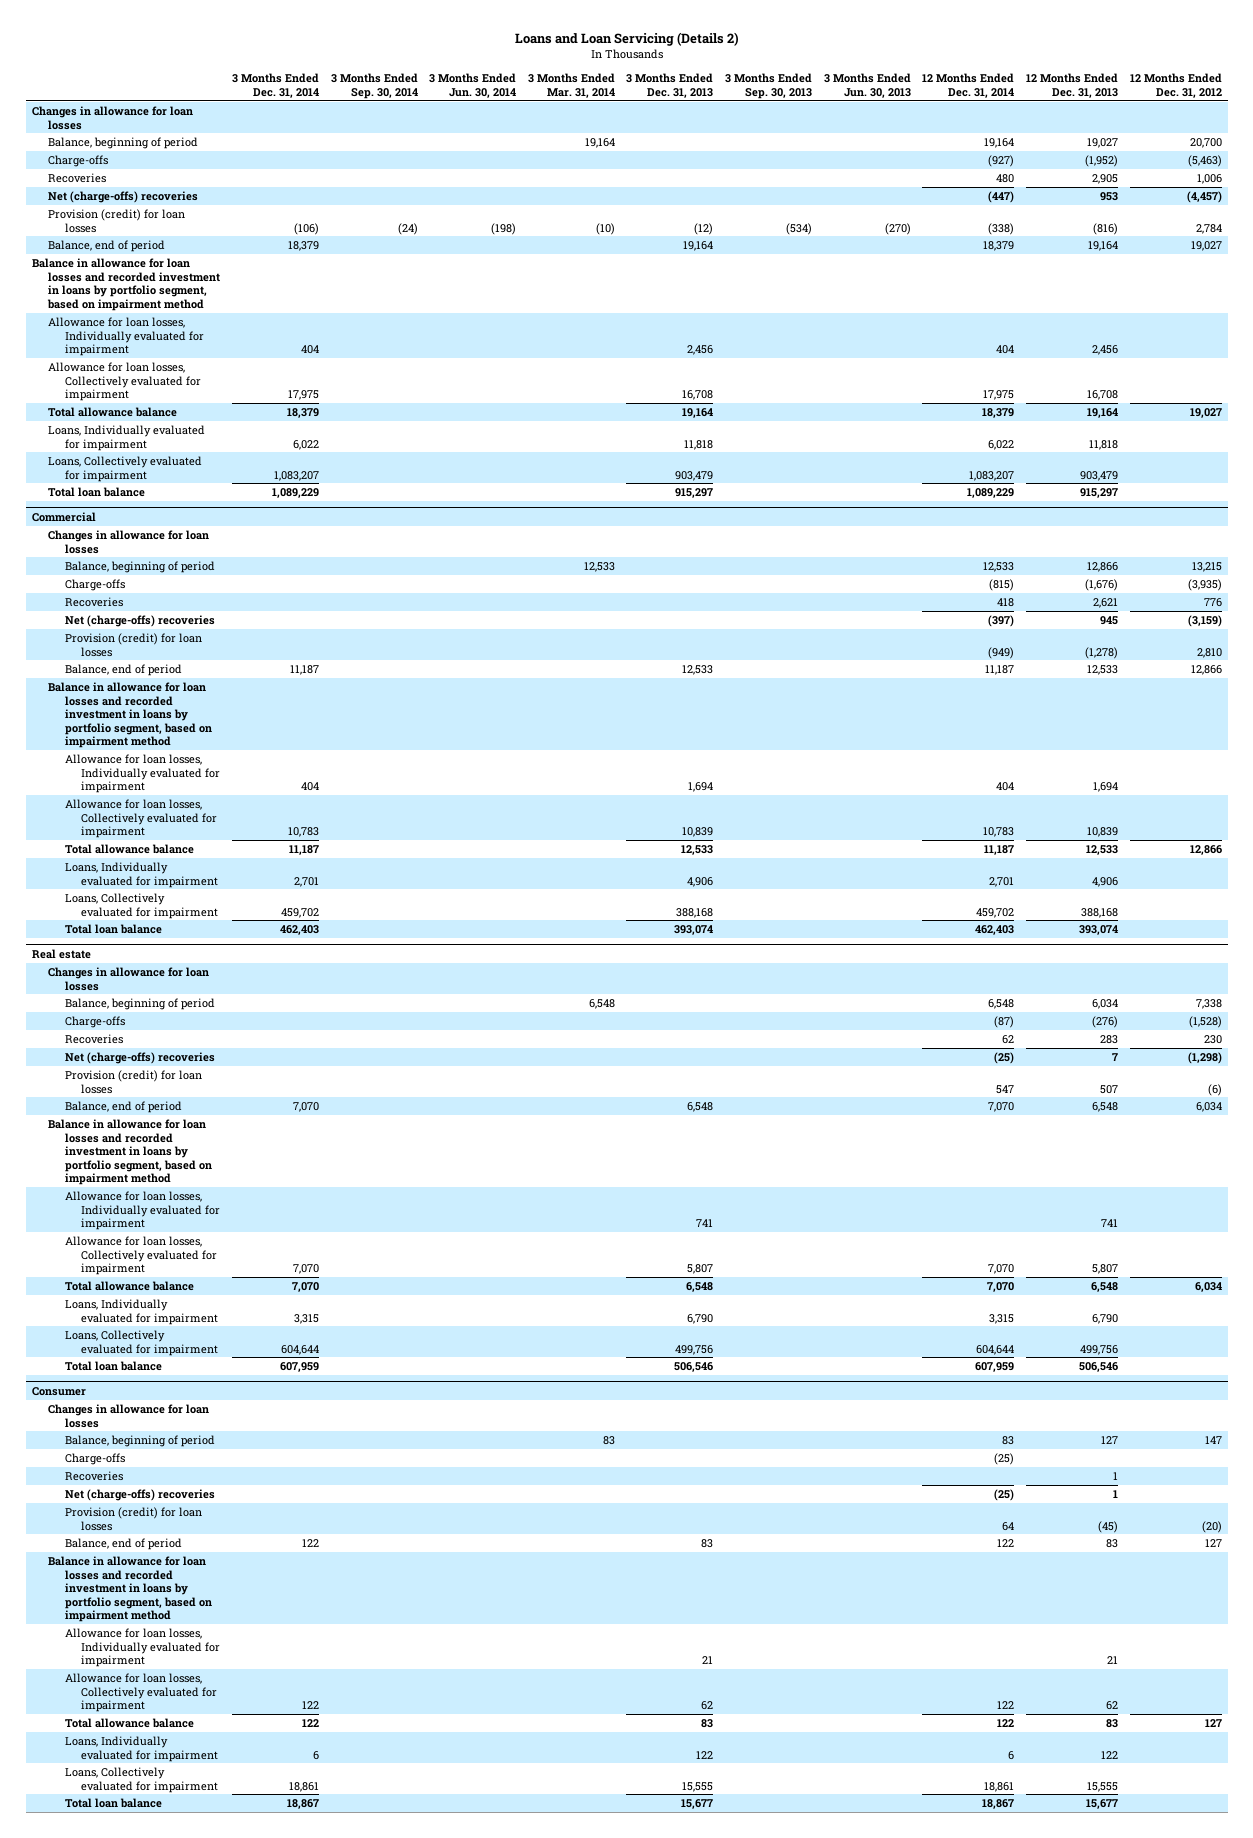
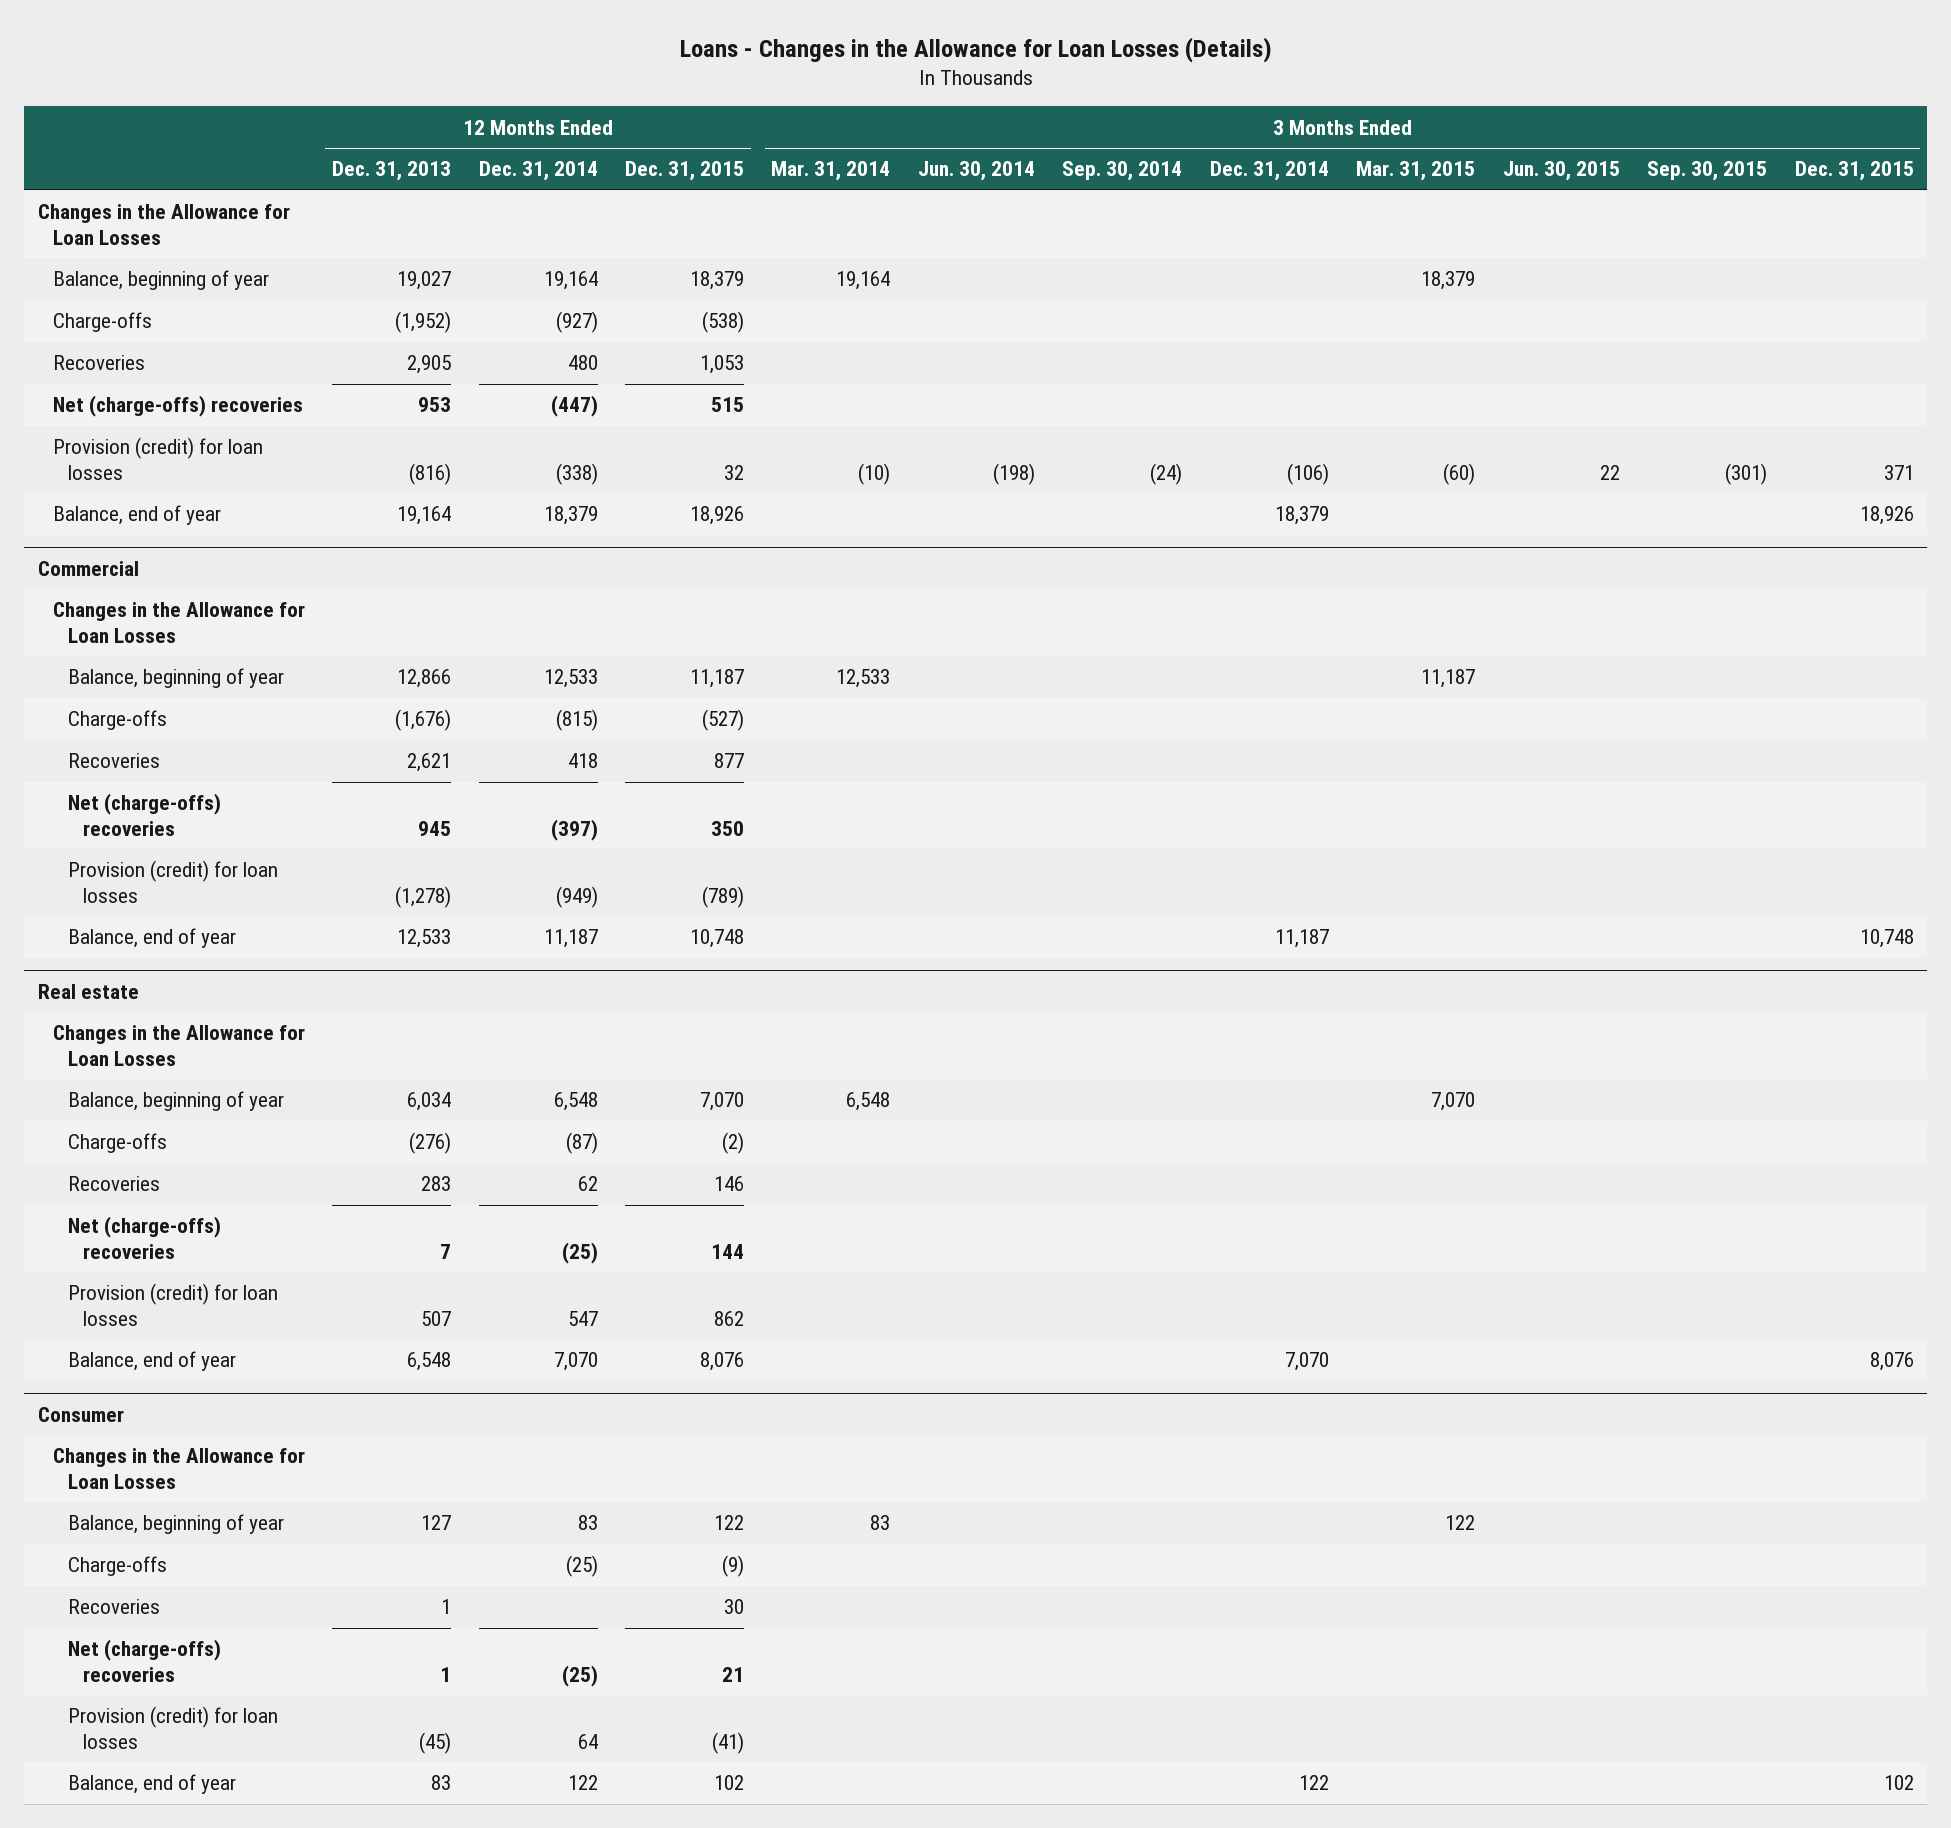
[514,32,739,47] Loans and Loan Servicing (Details 2) -> [679,36,1272,63] Loans - Changes in the Allowance for Loan Losses (Details)
[626,73,714,98] 3 Months Ended Dec. 31, 2013 -> none
[725,73,813,99] 3 Months Ended Sep. 30, 2013 -> none
[823,73,911,98] 3 Months Ended Jun. 30, 2013 -> none
[1129,73,1222,98] 12 Months Ended Dec. 31, 2012 -> none
none -> [624,161,744,182] Dec. 31, 2015
none -> [1356,161,1476,182] Mar. 31, 2015
none -> [1502,161,1620,182] Jun. 30, 2015
none -> [1647,161,1768,182] Sep. 30, 2015
none -> [1794,161,1914,182] Dec. 31, 2015
[31,105,193,130] Changes in allowance for loan losses -> [37,204,290,245] Changes in the Allowance for Loan Losses
[48,136,199,149] Balance, beginning of period -> [52,270,269,291] Balance, beginning of year
[31,257,221,311] Balance in allowance for loan losses and recorded investment in loans by portfolio segment, based on impairment method -> none
[48,316,204,357] Allowance for loan losses, Individually evaluated for impairment -> none
[48,361,201,402] Allowance for loan losses, Collectively evaluated for impairment -> none
[48,406,178,417] Total allowance balance -> none
[48,424,206,451] Loans, Individually evaluated for impairment -> none
[48,455,203,482] Loans, Collectively evaluated for impairment -> none
[48,486,146,497] Total loan balance -> none
[48,239,166,252] Balance, end of period -> [52,505,221,526] Balance, end of year
[48,529,210,554] Changes in allowance for loan losses -> [52,602,305,643] Changes in the Allowance for Loan Losses
[64,560,215,573] Balance, beginning of period -> [67,668,284,689] Balance, beginning of year
[48,681,212,749] Balance in allowance for loan losses and recorded investment in loans by portfolio segment, based on impairment method -> none
[64,753,221,794] Allowance for loan losses, Individually evaluated for impairment -> none
[64,798,218,839] Allowance for loan losses, Collectively evaluated for impairment -> none
[64,843,194,854] Total allowance balance -> none
[64,861,219,888] Loans, Individually evaluated for impairment -> none
[64,892,219,919] Loans, Collectively evaluated for impairment -> none
[64,923,162,934] Total loan balance -> none
[64,663,182,676] Balance, end of period -> [67,928,236,949] Balance, end of year
[48,966,210,991] Changes in allowance for loan losses -> [52,1025,305,1066] Changes in the Allowance for Loan Losses
[64,997,215,1010] Balance, beginning of period -> [67,1091,284,1112] Balance, beginning of year
[48,1118,212,1186] Balance in allowance for loan losses and recorded investment in loans by portfolio segment, based on impairment method -> none
[64,1190,221,1231] Allowance for loan losses, Individually evaluated for impairment -> none
[64,1235,218,1276] Allowance for loan losses, Collectively evaluated for impairment -> none
[64,1280,194,1291] Total allowance balance -> none
[64,1298,219,1325] Loans, Individually evaluated for impairment -> none
[64,1329,219,1356] Loans, Collectively evaluated for impairment -> none
[64,1360,162,1371] Total loan balance -> none
[64,1100,182,1113] Balance, end of period -> [67,1351,236,1372] Balance, end of year
[48,1403,210,1428] Changes in allowance for loan losses -> [52,1448,305,1489] Changes in the Allowance for Loan Losses
[64,1434,215,1447] Balance, beginning of period -> [67,1514,284,1535] Balance, beginning of year
[48,1555,212,1623] Balance in allowance for loan losses and recorded investment in loans by portfolio segment, based on impairment method -> none
[64,1627,221,1668] Allowance for loan losses, Individually evaluated for impairment -> none
[64,1672,218,1713] Allowance for loan losses, Collectively evaluated for impairment -> none
[64,1717,194,1728] Total allowance balance -> none
[64,1735,219,1762] Loans, Individually evaluated for impairment -> none
[64,1766,219,1793] Loans, Collectively evaluated for impairment -> none
[64,1797,162,1808] Total loan balance -> none
[64,1537,182,1550] Balance, end of period -> [67,1774,236,1795] Balance, end of year

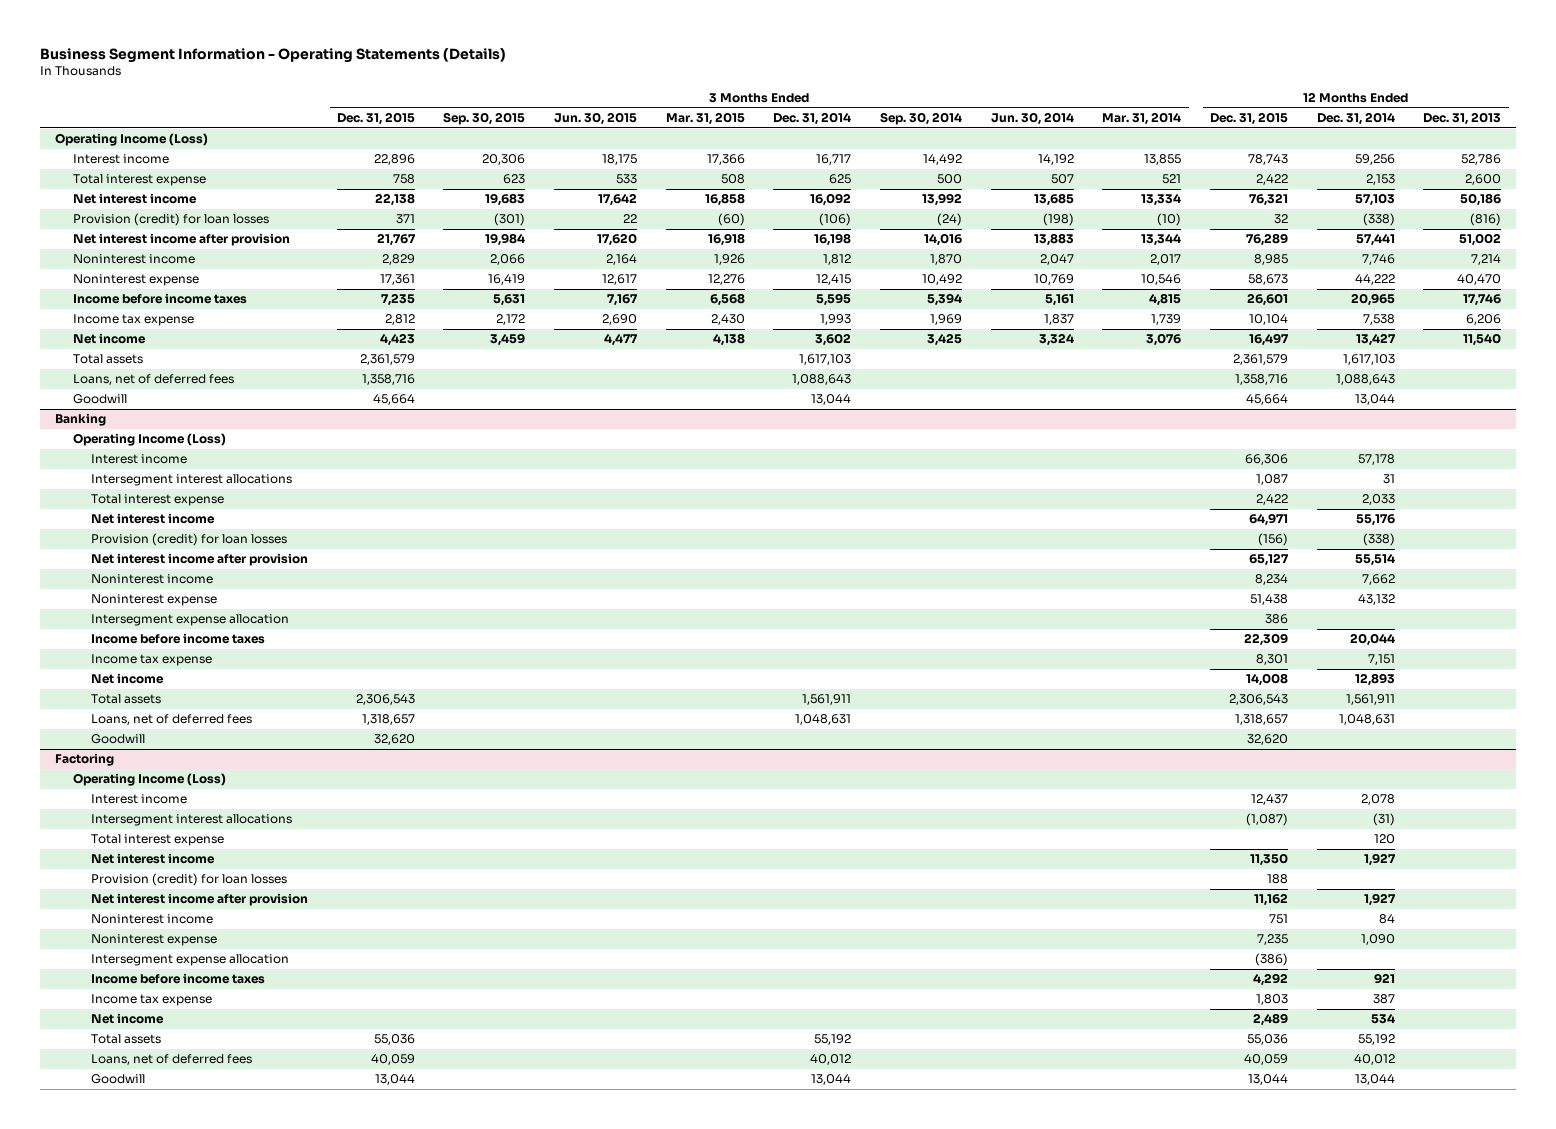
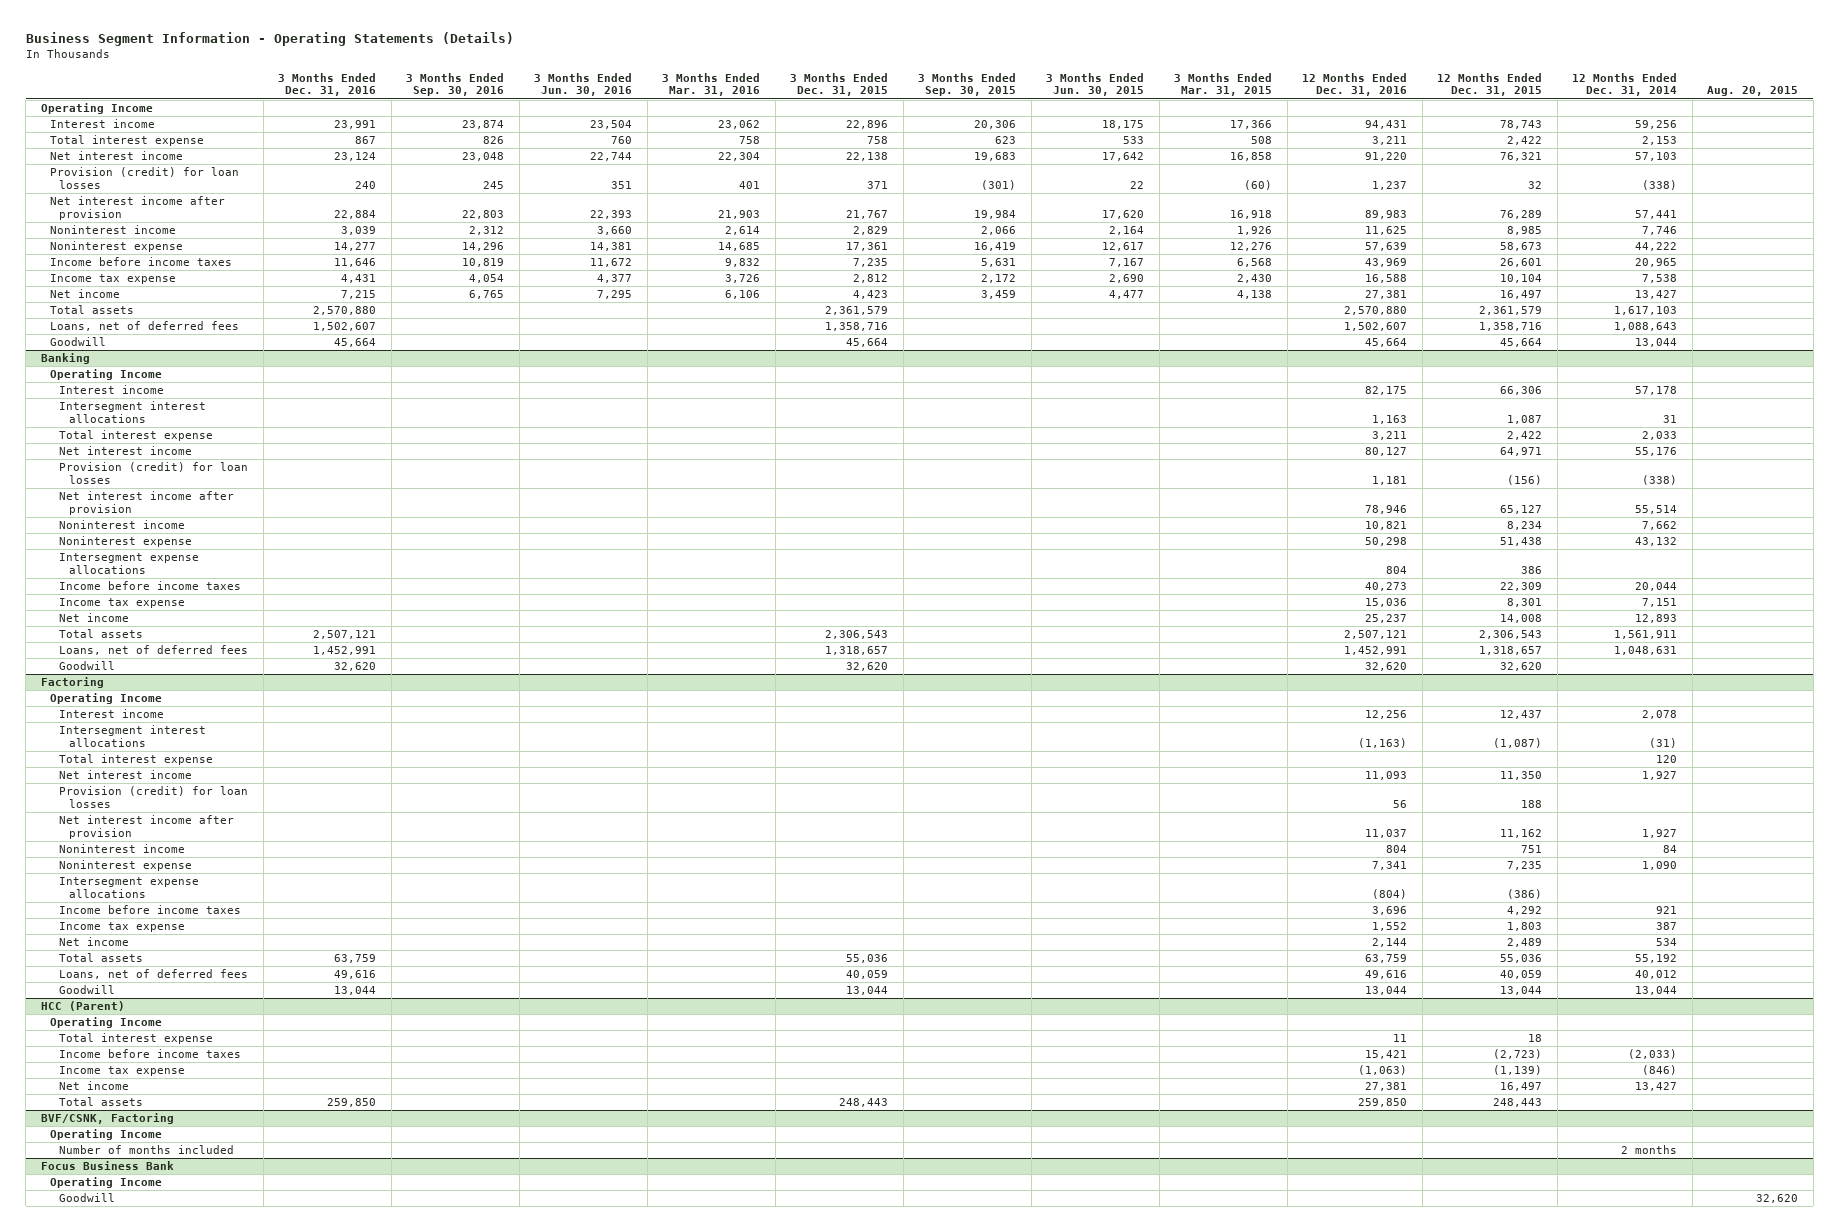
[773,112,852,126] Dec. 31, 2014 -> none
[880,112,963,126] Sep. 30, 2014 -> none
[990,112,1074,126] Jun. 30, 2014 -> none
[1102,112,1182,126] Mar. 31, 2014 -> none
[1423,112,1502,126] Dec. 31, 2013 -> none
none -> [278,72,377,97] 3 Months Ended Dec. 31, 2016
none -> [406,72,505,97] 3 Months Ended Sep. 30, 2016
none -> [534,72,633,97] 3 Months Ended Jun. 30, 2016
none -> [662,72,761,97] 3 Months Ended Mar. 31, 2016
none -> [1302,72,1408,97] 12 Months Ended Dec. 31, 2016
none -> [1707,86,1799,97] Aug. 20, 2015
[54,133,208,147] Operating Income (Loss) -> [40,103,153,115] Operating Income
[72,433,226,447] Operating Income (Loss) -> [49,369,162,381] Operating Income
[91,614,290,627] Intersegment expense allocation -> [59,553,200,575] Intersegment expense allocations
[72,773,226,787] Operating Income (Loss) -> [49,693,162,705] Operating Income
[91,954,290,967] Intersegment expense allocation -> [59,877,200,899] Intersegment expense allocations
none -> [40,1001,125,1012] HCC (Parent)
none -> [49,1017,162,1029] Operating Income
none -> [59,1033,214,1045] Total interest expense
none -> [59,1049,242,1059] Income before income taxes
none -> [59,1066,186,1077] Income tax expense
none -> [59,1081,130,1091] Net income
none -> [59,1097,144,1107] Total assets
none -> [40,1113,174,1125] BVF/CSNK, Factoring
none -> [49,1129,162,1141] Operating Income
none -> [59,1145,235,1155] Number of months included
none -> [40,1161,174,1171] Focus Business Bank
none -> [49,1177,162,1189] Operating Income
none -> [59,1193,116,1203] Goodwill

